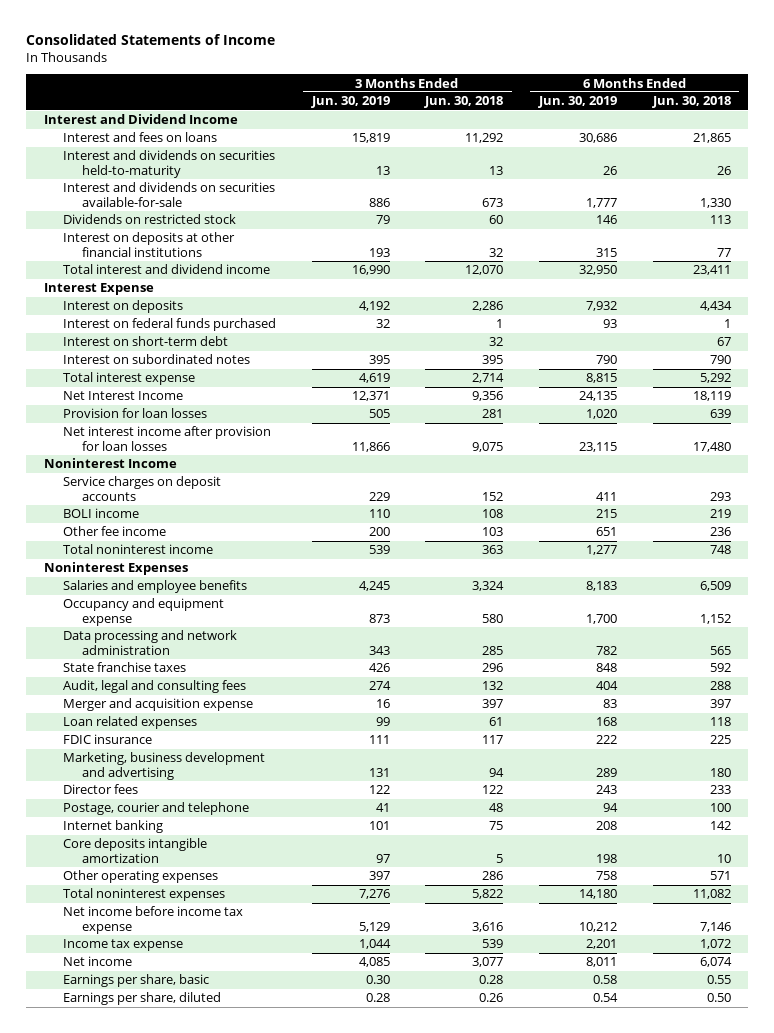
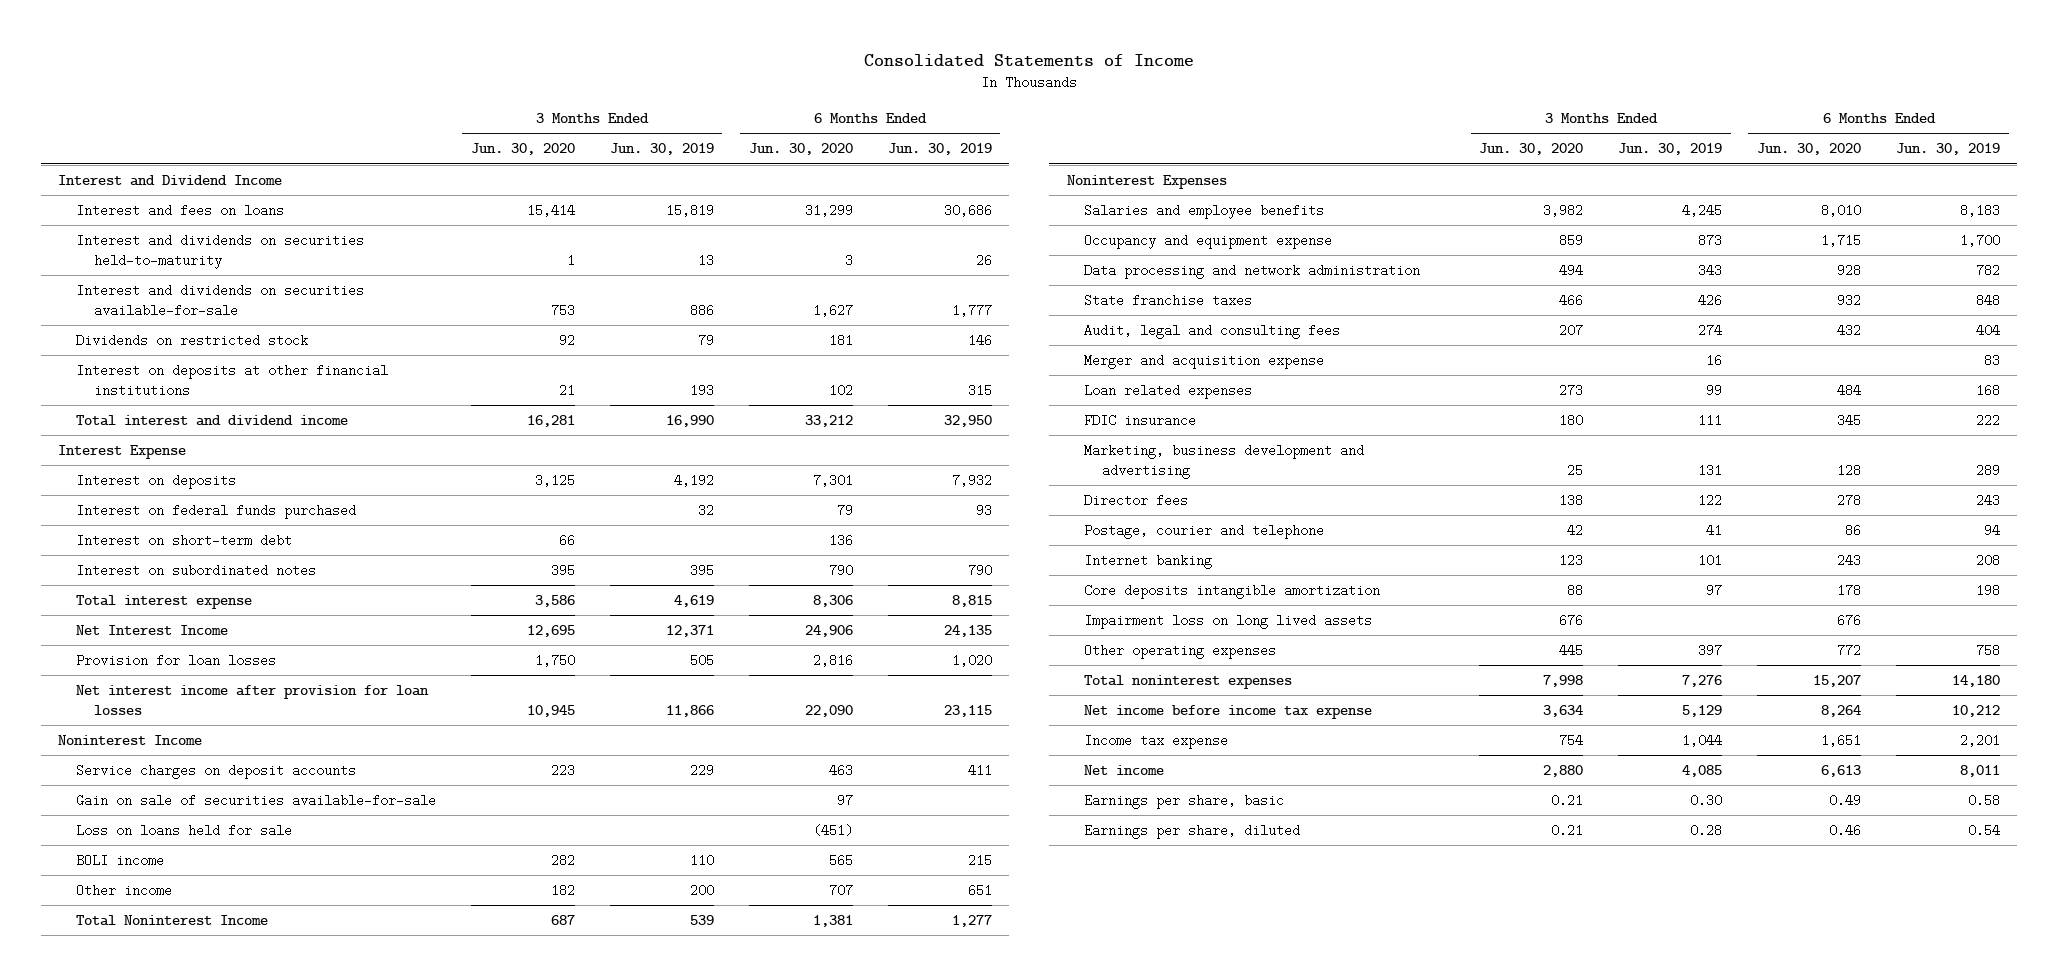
[424,96,504,109] Jun. 30, 2018 -> none
[651,96,731,109] Jun. 30, 2018 -> none
none -> [470,143,575,156] Jun. 30, 2020
none -> [748,143,853,156] Jun. 30, 2020
none -> [75,794,436,808] Gain on sale of securities available-for-sale
none -> [75,824,292,838] Loss on loans held for sale
[63,526,167,537] Other fee income -> [75,884,172,898] Other income
[63,544,214,555] Total noninterest income -> [75,915,268,927] Total Noninterest Income
none -> [1084,614,1373,630] Impairment loss on long lived assets

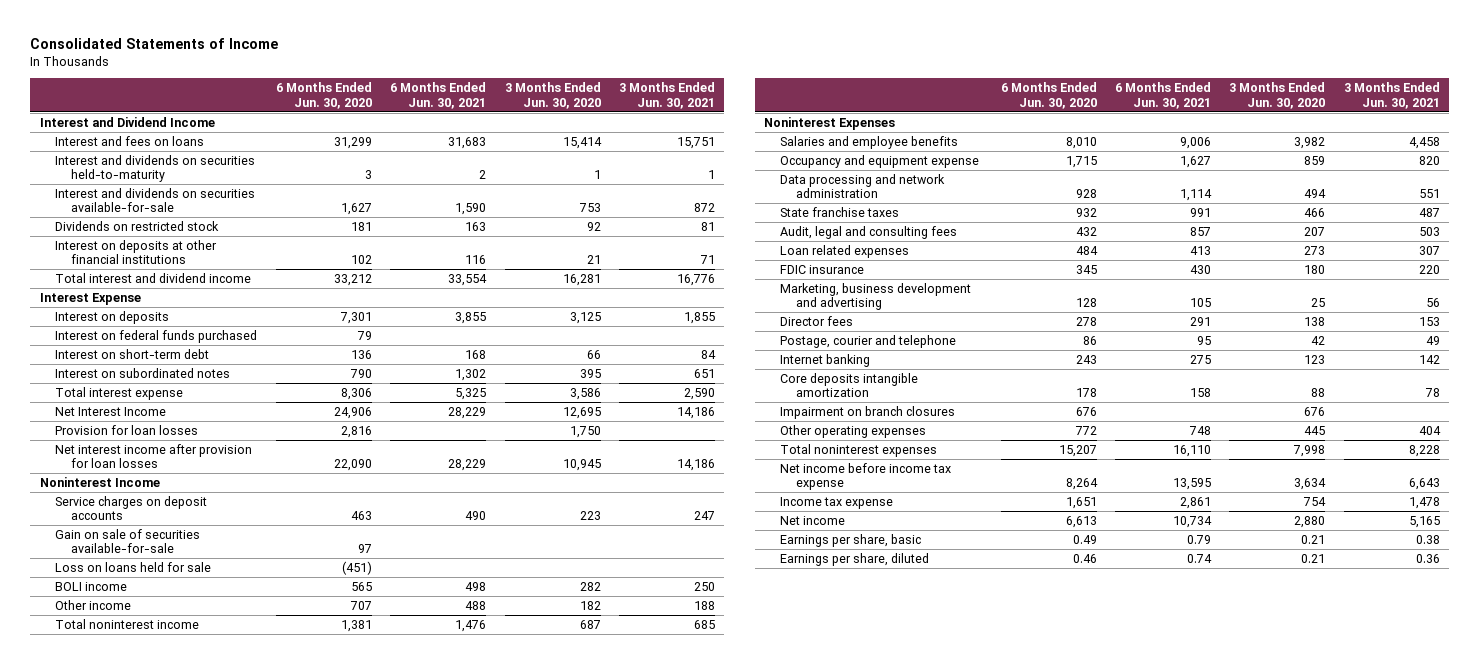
[609,143,714,156] Jun. 30, 2019 -> none
[887,143,992,156] Jun. 30, 2019 -> none
none -> [390,82,487,109] 6 Months Ended Jun. 30, 2021
none -> [619,82,716,109] 3 Months Ended Jun. 30, 2021
[75,915,268,927] Total Noninterest Income -> [55,618,200,629] Total noninterest income
[1084,354,1325,370] Merger and acquisition expense -> none
[1084,614,1373,630] Impairment loss on long lived assets -> [780,405,956,419] Impairment on branch closures

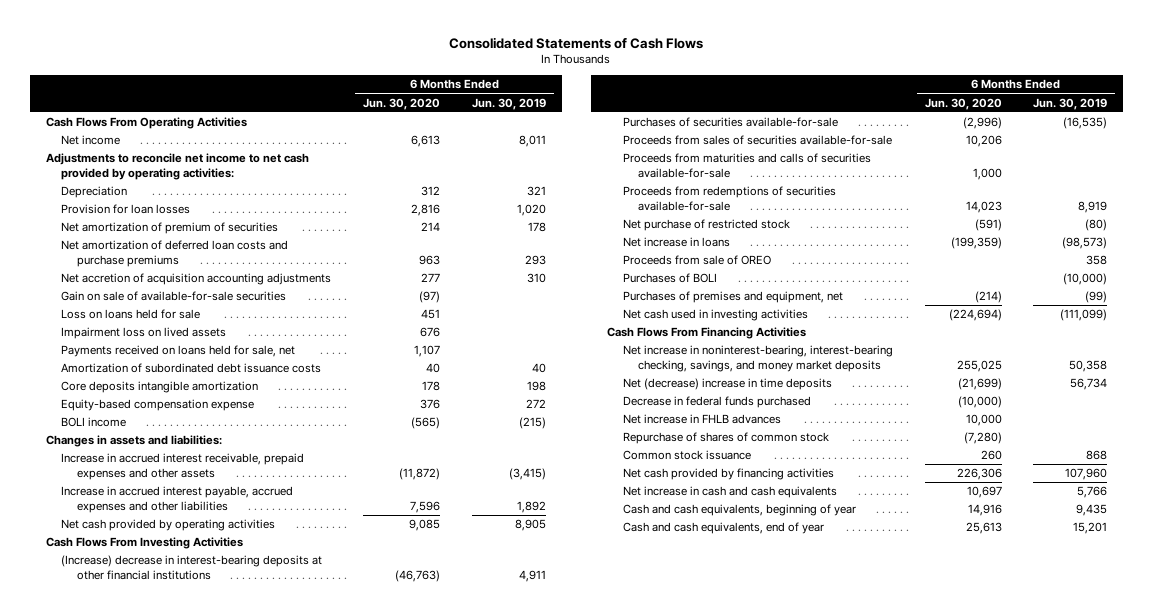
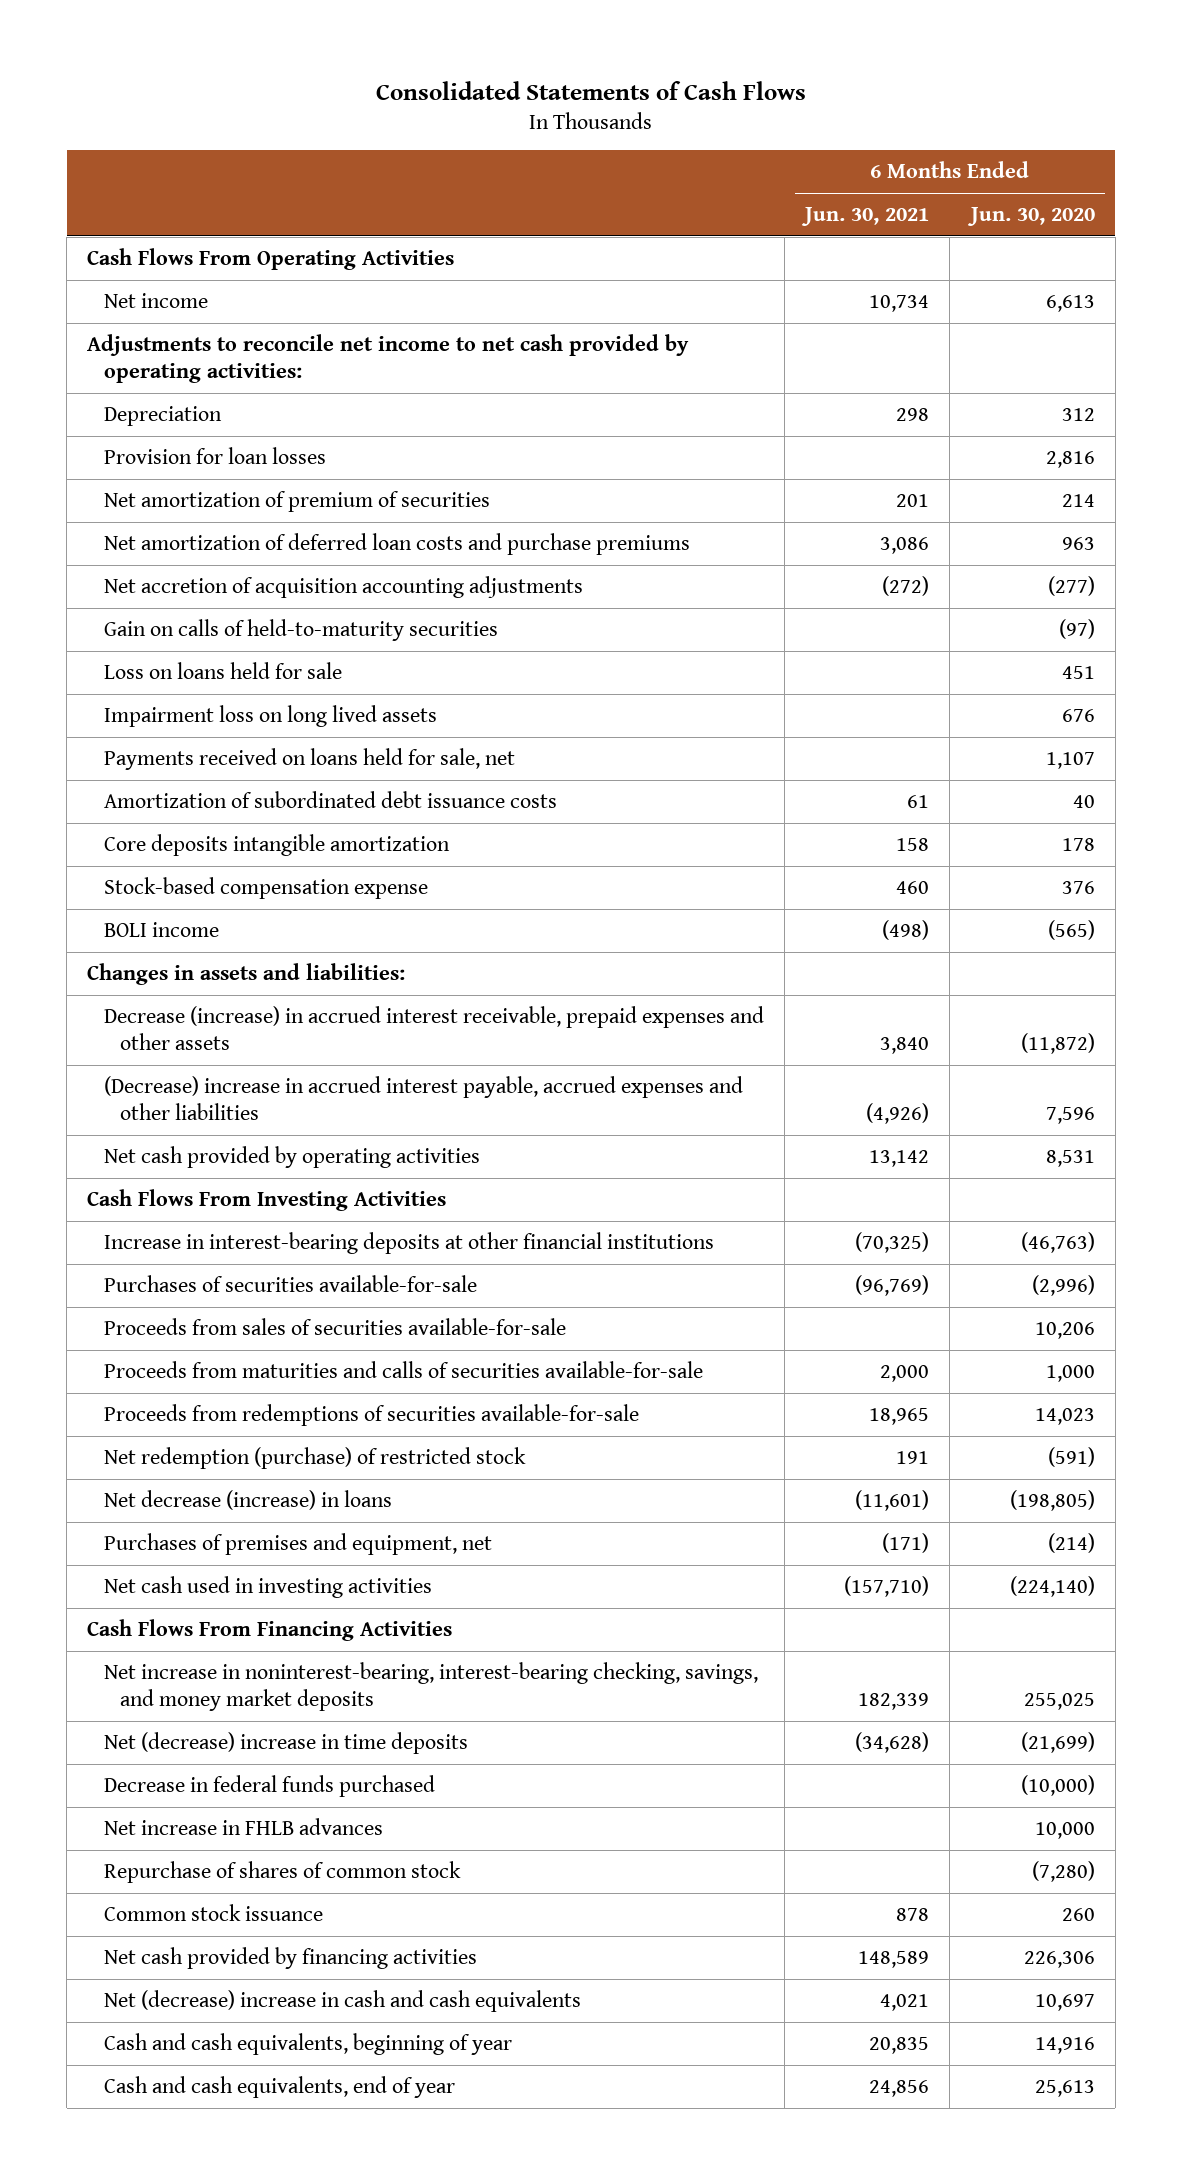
[471,97,546,110] Jun. 30, 2019 -> none
none -> [801,207,930,227] Jun. 30, 2021
[61,291,287,302] Gain on sale of available-for-sale securities -> none
[421,273,441,283] 277 -> [1047,576,1095,597] (277)
none -> [103,619,498,642] Gain on calls of held-to-maturity securities
[61,327,227,340] Impairment loss on lived assets -> [103,705,437,728] Impairment loss on long lived assets
[61,399,255,412] Equity-based compensation expense -> [103,877,428,900] Stock-based compensation expense
[61,453,305,480] Increase in accrued interest receivable, prepaid expenses and other assets -> [103,1006,764,1051] Decrease (increase) in accrued interest receivable, prepaid expenses and other assets
[61,486,294,513] Increase in accrued interest payable, accrued expenses and other liabilities -> [103,1076,743,1121] (Decrease) increase in accrued interest payable, accrued expenses and other liabilities
[409,519,441,532] 9,085 -> [1045,1150,1095,1168] 8,531
[61,555,323,580] (Increase) decrease in interest-bearing deposits at other financial institutions -> [103,1232,714,1255] Increase in interest-bearing deposits at other financial institutions
[622,255,771,266] Proceeds from sale of OREO -> none
[622,273,717,284] Purchases of BOLI -> none
[622,219,790,232] Net purchase of restricted stock -> [103,1447,526,1470] Net redemption (purchase) of restricted stock
[622,237,730,248] Net increase in loans -> [103,1490,392,1511] Net decrease (increase) in loans
[950,237,1002,250] (199,359) -> [1009,1490,1095,1512] (198,805)
[948,309,1002,322] (224,694) -> [1009,1576,1095,1598] (224,140)
[622,486,837,499] Net increase in cash and cash equivalents -> [103,1990,581,2013] Net (decrease) increase in cash and cash equivalents

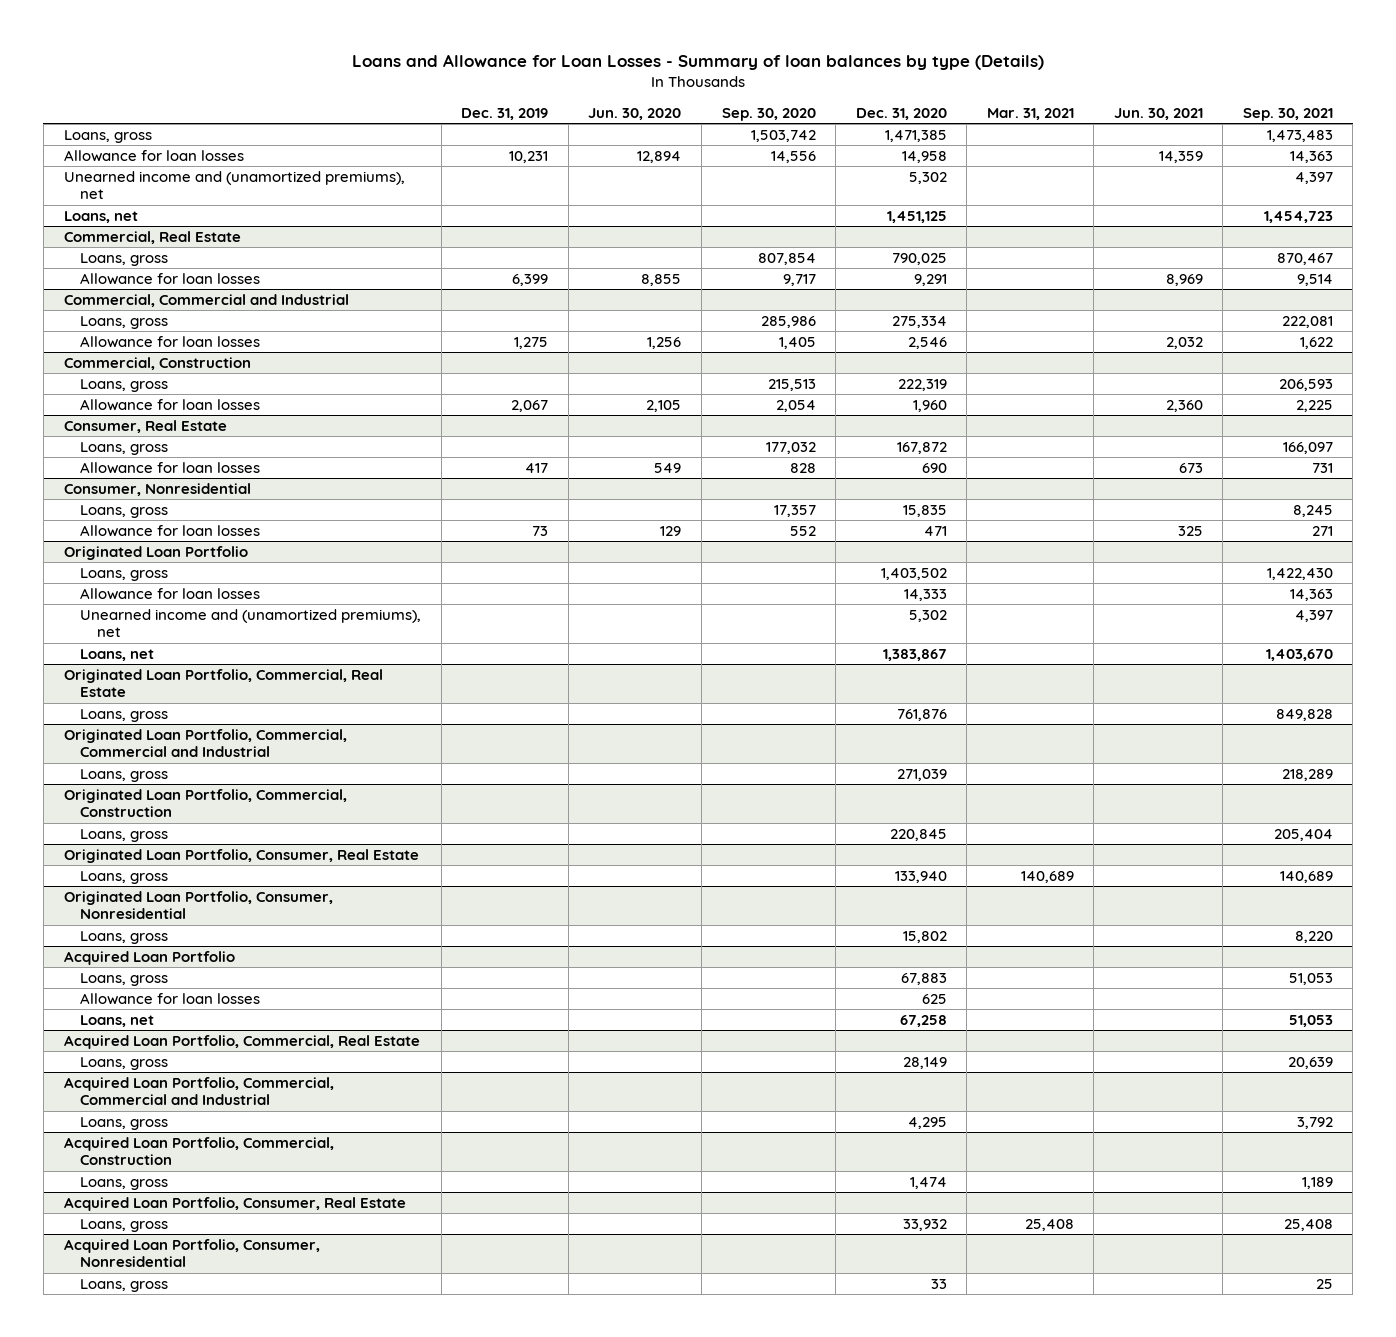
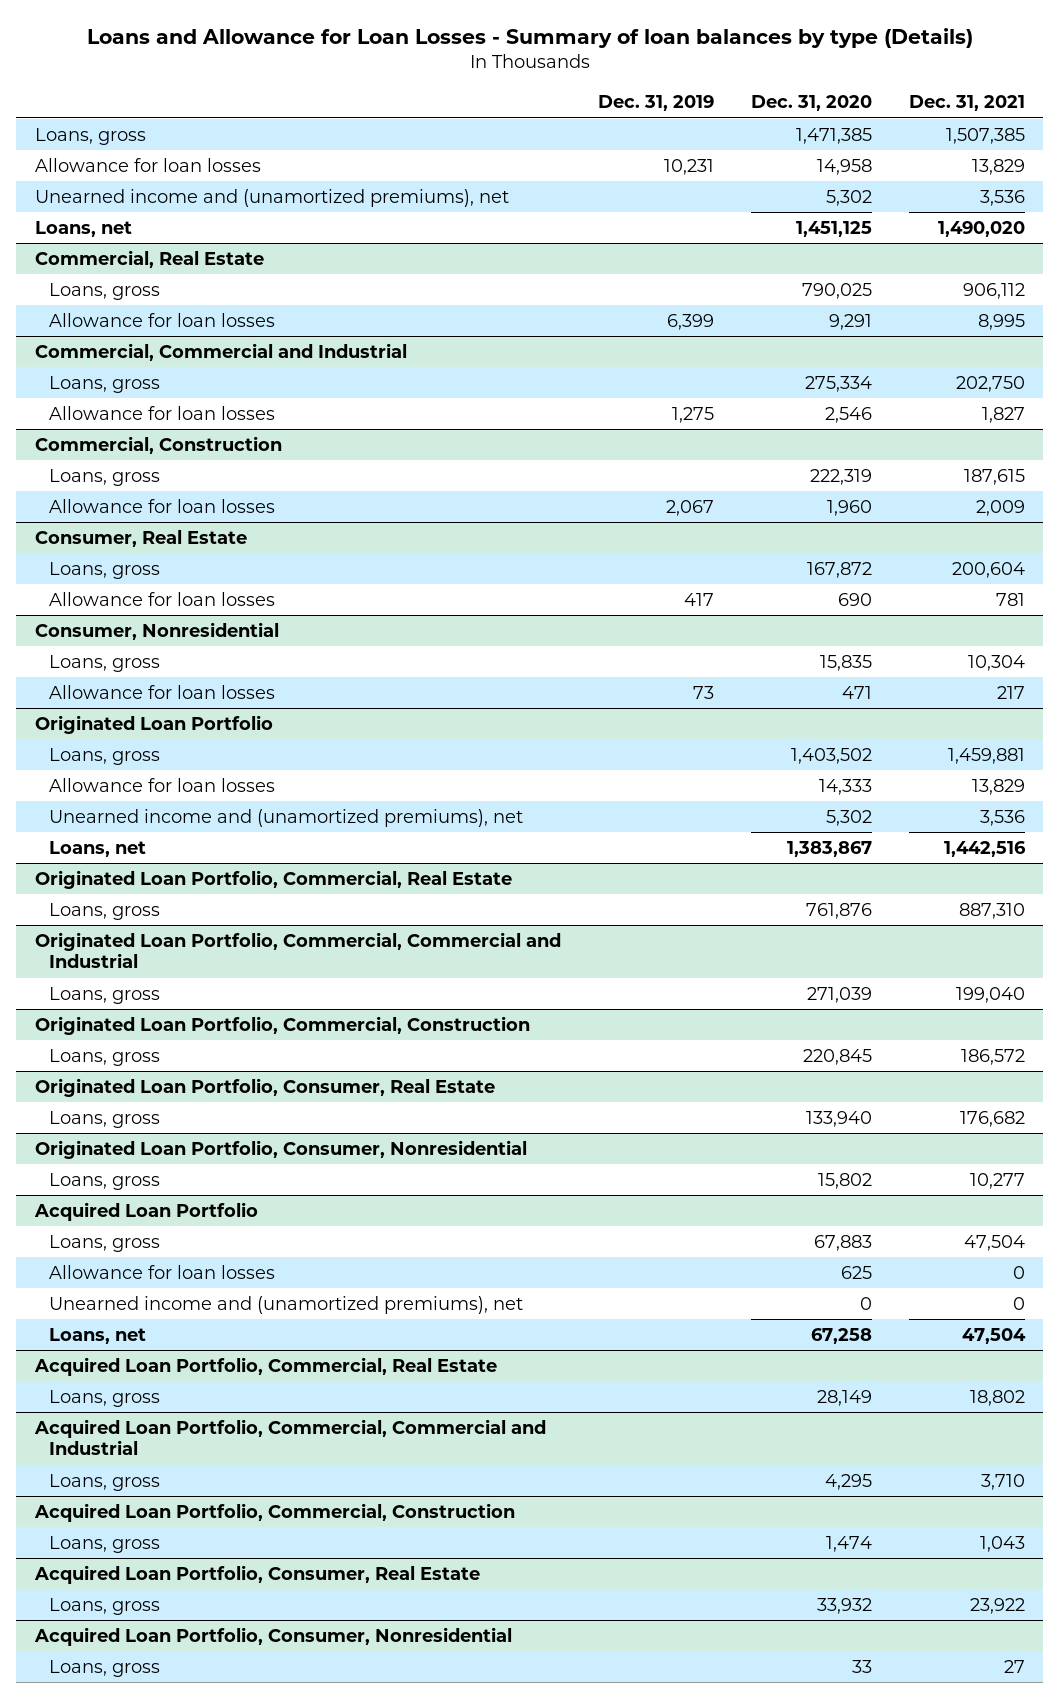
[588,107,682,120] Jun. 30, 2020 -> none
[721,107,816,121] Sep. 30, 2020 -> none
[986,107,1074,120] Mar. 31, 2021 -> none
[1113,107,1203,120] Jun. 30, 2021 -> none
[1242,107,1333,121] Sep. 30, 2021 -> none
none -> [908,95,1025,112] Dec. 31, 2021
none -> [48,1295,523,1314] Unearned income and (unamortized premiums), net

